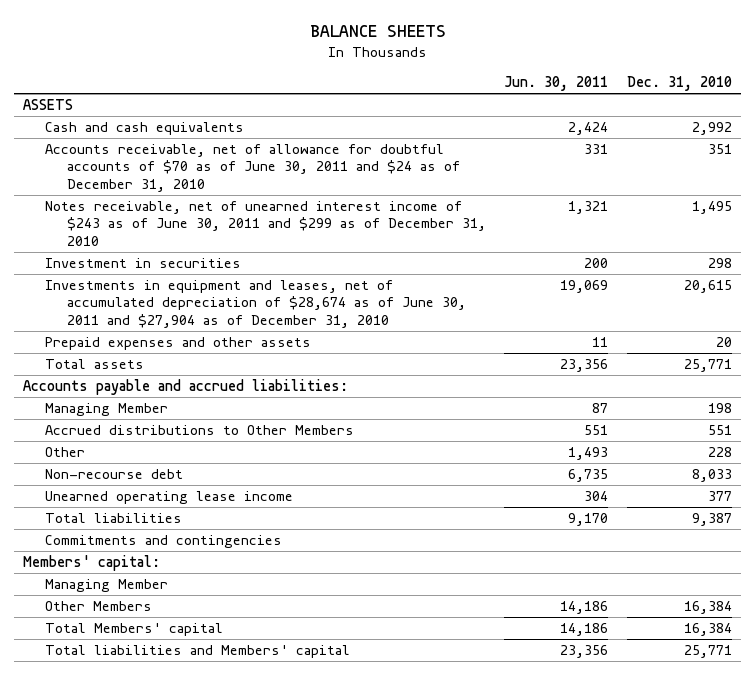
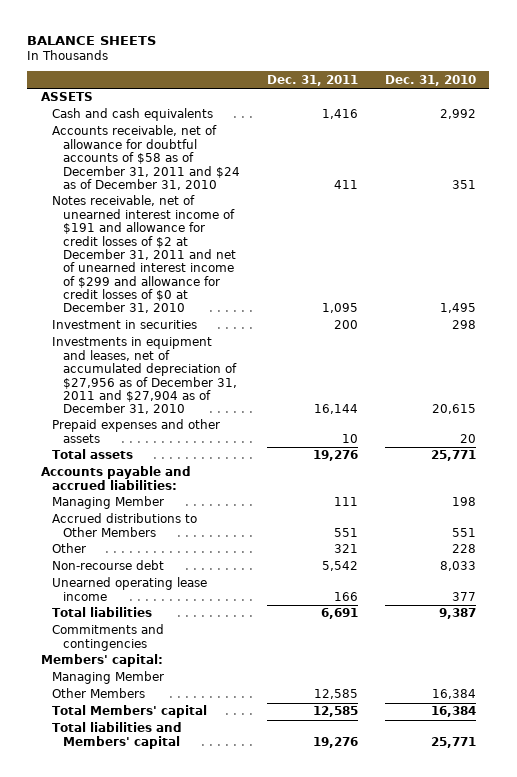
[504,76,609,92] Jun. 30, 2011 -> none
none -> [266,74,358,86] Dec. 31, 2011
[45,143,460,192] Accounts receivable, net of allowance for doubtful accounts of $70 as of June 30, 2011 and $24 as of December 31, 2010 -> [51,125,240,190] Accounts receivable, net of allowance for doubtful accounts of $58 as of December 31, 2011 and $24 as of December 31, 2010
[45,200,486,246] Notes receivable, net of unearned interest income of $243 as of June 30, 2011 and $299 as of December 31, 2010 -> [51,195,236,314] Notes receivable, net of unearned interest income of $191 and allowance for credit losses of $2 at December 31, 2011 and net of unearned interest income of $299 and allowance for credit losses of $0 at December 31, 2010
[45,279,466,328] Investments in equipment and leases, net of accumulated depreciation of $28,674 as of June 30, 2011 and $27,904 as of December 31, 2010 -> [51,337,237,415] Investments in equipment and leases, net of accumulated depreciation of $27,956 as of December 31, 2011 and $27,904 as of December 31, 2010

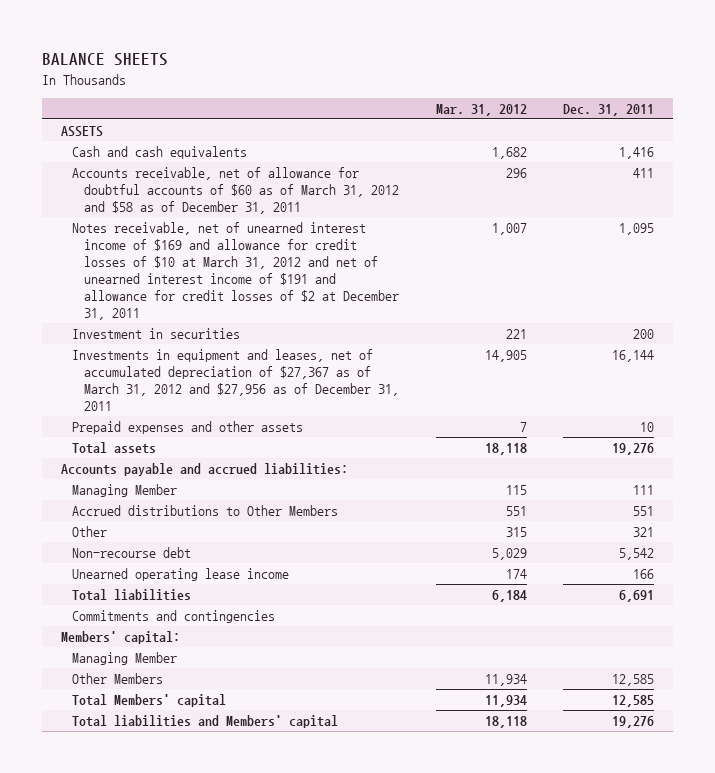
[384,74,476,86] Dec. 31, 2010 -> none
none -> [435,103,527,116] Mar. 31, 2012
[51,125,240,190] Accounts receivable, net of allowance for doubtful accounts of $58 as of December 31, 2011 and $24 as of December 31, 2010 -> [72,166,400,215] Accounts receivable, net of allowance for doubtful accounts of $60 as of March 31, 2012 and $58 as of December 31, 2011
[51,195,236,314] Notes receivable, net of unearned interest income of $191 and allowance for credit losses of $2 at December 31, 2011 and net of unearned interest income of $299 and allowance for credit losses of $0 at December 31, 2010 -> [72,221,400,321] Notes receivable, net of unearned interest income of $169 and allowance for credit losses of $10 at March 31, 2012 and net of unearned interest income of $191 and allowance for credit losses of $2 at December 31, 2011
[51,337,237,415] Investments in equipment and leases, net of accumulated depreciation of $27,956 as of December 31, 2011 and $27,904 as of December 31, 2010 -> [72,348,400,412] Investments in equipment and leases, net of accumulated depreciation of $27,367 as of March 31, 2012 and $27,956 as of December 31, 2011

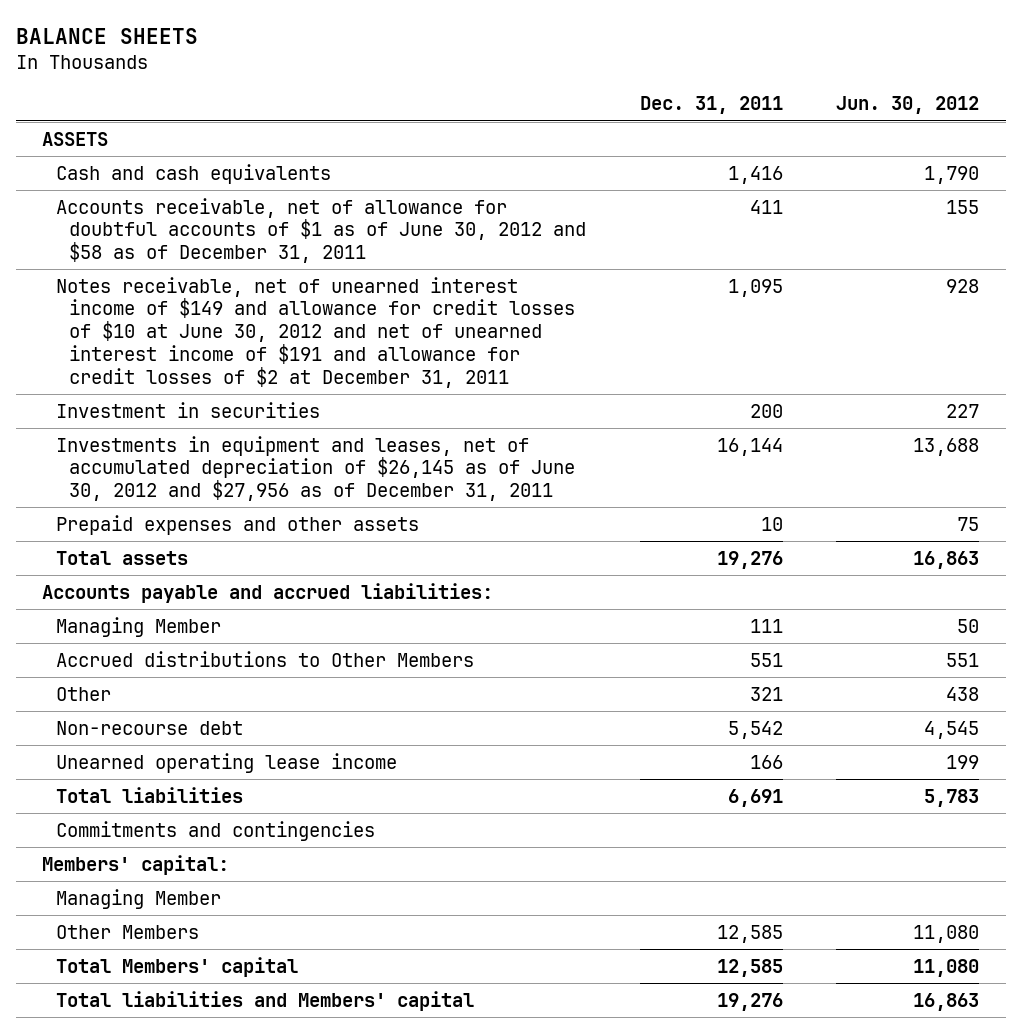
[435,103,527,116] Mar. 31, 2012 -> none
none -> [836,96,980,115] Jun. 30, 2012
[72,166,400,215] Accounts receivable, net of allowance for doubtful accounts of $60 as of March 31, 2012 and $58 as of December 31, 2011 -> [55,197,587,264] Accounts receivable, net of allowance for doubtful accounts of $1 as of June 30, 2012 and $58 as of December 31, 2011
[72,221,400,321] Notes receivable, net of unearned interest income of $169 and allowance for credit losses of $10 at March 31, 2012 and net of unearned interest income of $191 and allowance for credit losses of $2 at December 31, 2011 -> [55,276,576,388] Notes receivable, net of unearned interest income of $149 and allowance for credit losses of $10 at June 30, 2012 and net of unearned interest income of $191 and allowance for credit losses of $2 at December 31, 2011
[72,348,400,412] Investments in equipment and leases, net of accumulated depreciation of $27,367 as of March 31, 2012 and $27,956 as of December 31, 2011 -> [55,435,576,502] Investments in equipment and leases, net of accumulated depreciation of $26,145 as of June 30, 2012 and $27,956 as of December 31, 2011

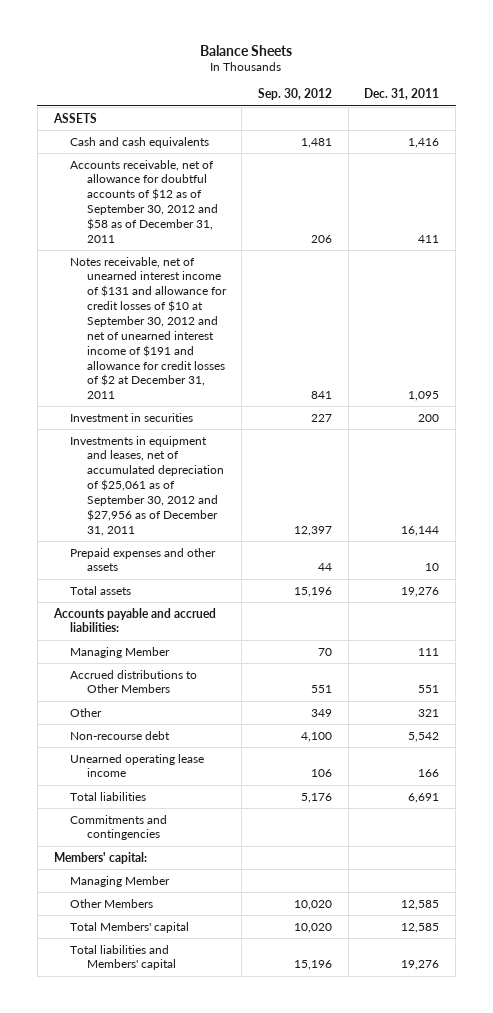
[15,27,198,44] BALANCE SHEETS -> [200,44,293,56] Balance Sheets
[836,96,980,115] Jun. 30, 2012 -> none
none -> [258,88,333,101] Sep. 30, 2012
[55,197,587,264] Accounts receivable, net of allowance for doubtful accounts of $1 as of June 30, 2012 and $58 as of December 31, 2011 -> [70,159,218,243] Accounts receivable, net of allowance for doubtful accounts of $12 as of September 30, 2012 and $58 as of December 31, 2011
[55,276,576,388] Notes receivable, net of unearned interest income of $149 and allowance for credit losses of $10 at June 30, 2012 and net of unearned interest income of $191 and allowance for credit losses of $2 at December 31, 2011 -> [70,256,227,400] Notes receivable, net of unearned interest income of $131 and allowance for credit losses of $10 at September 30, 2012 and net of unearned interest income of $191 and allowance for credit losses of $2 at December 31, 2011
[55,435,576,502] Investments in equipment and leases, net of accumulated depreciation of $26,145 as of June 30, 2012 and $27,956 as of December 31, 2011 -> [70,435,224,536] Investments in equipment and leases, net of accumulated depreciation of $25,061 as of September 30, 2012 and $27,956 as of December 31, 2011

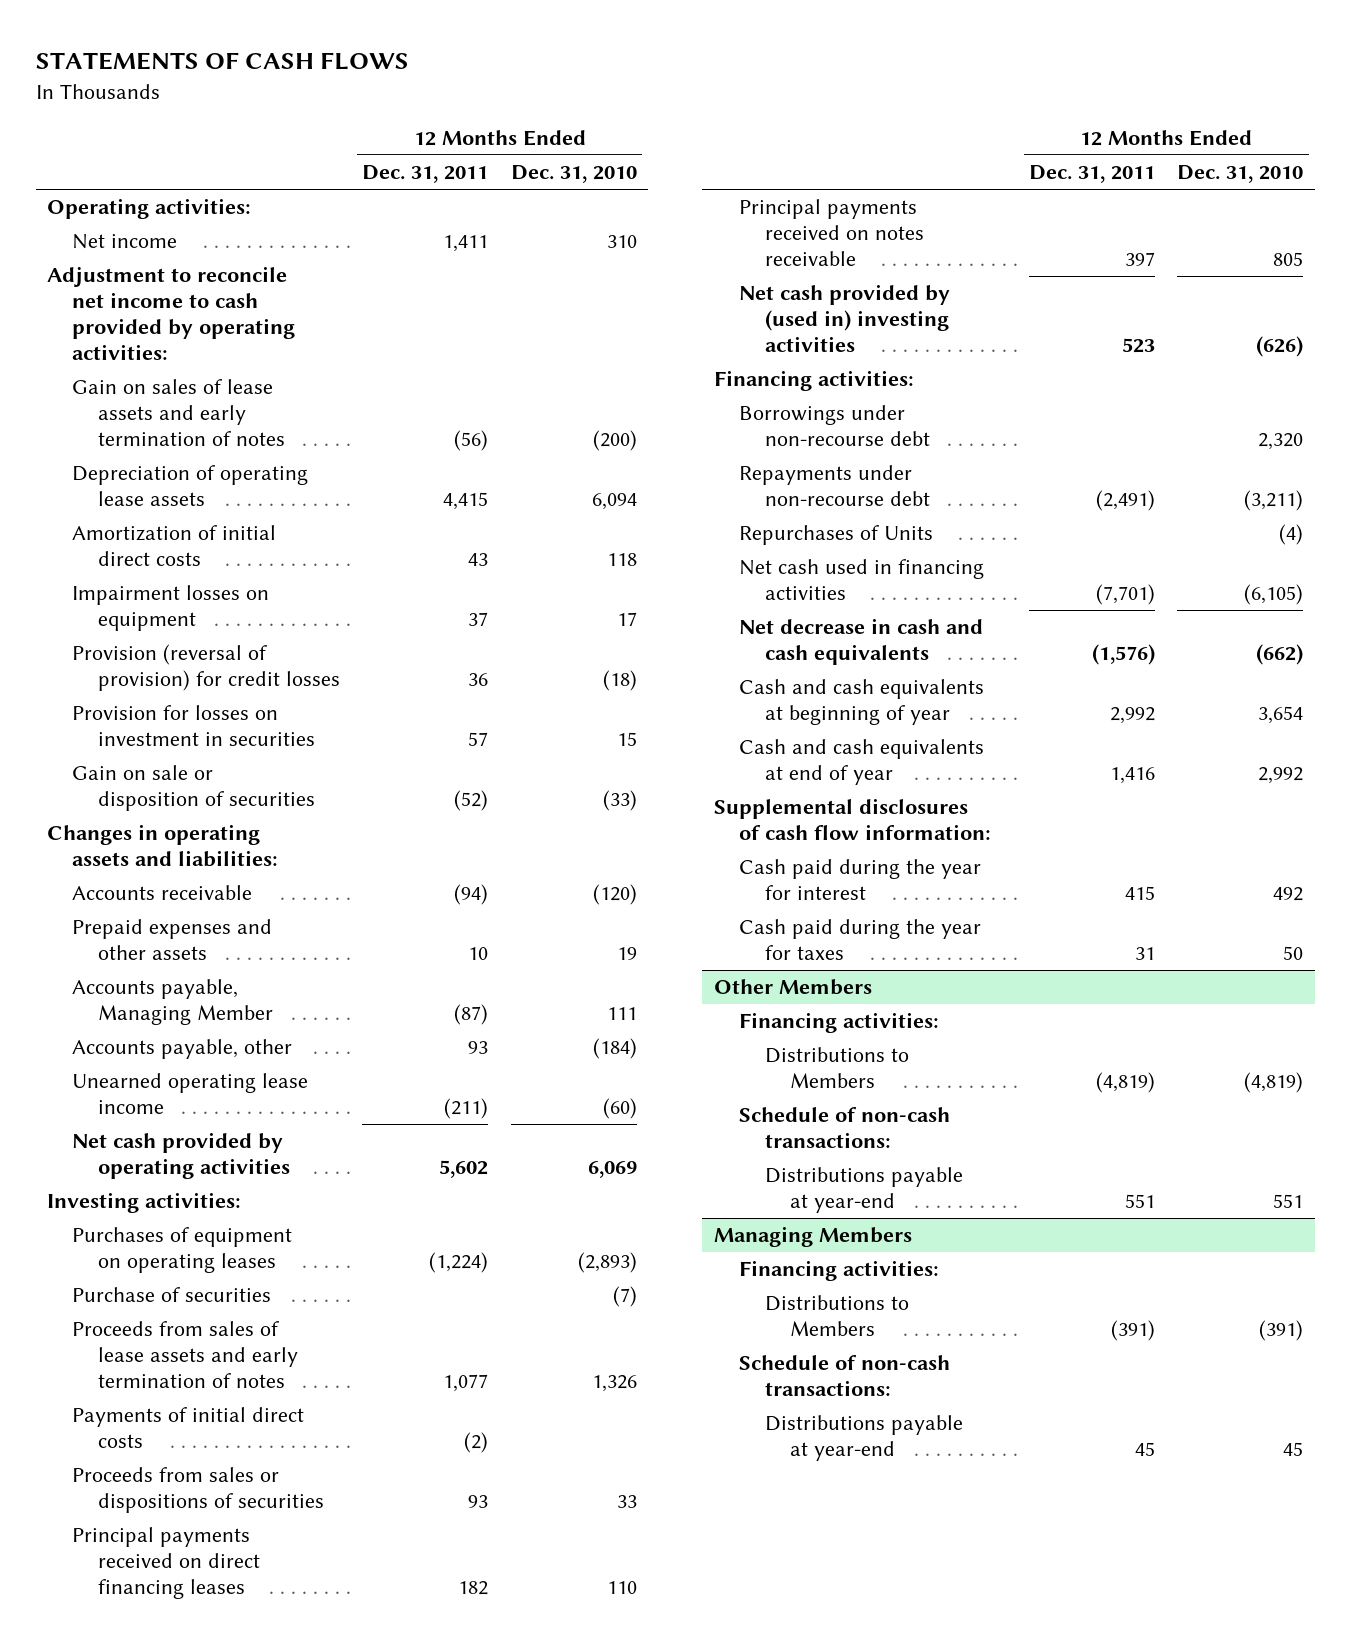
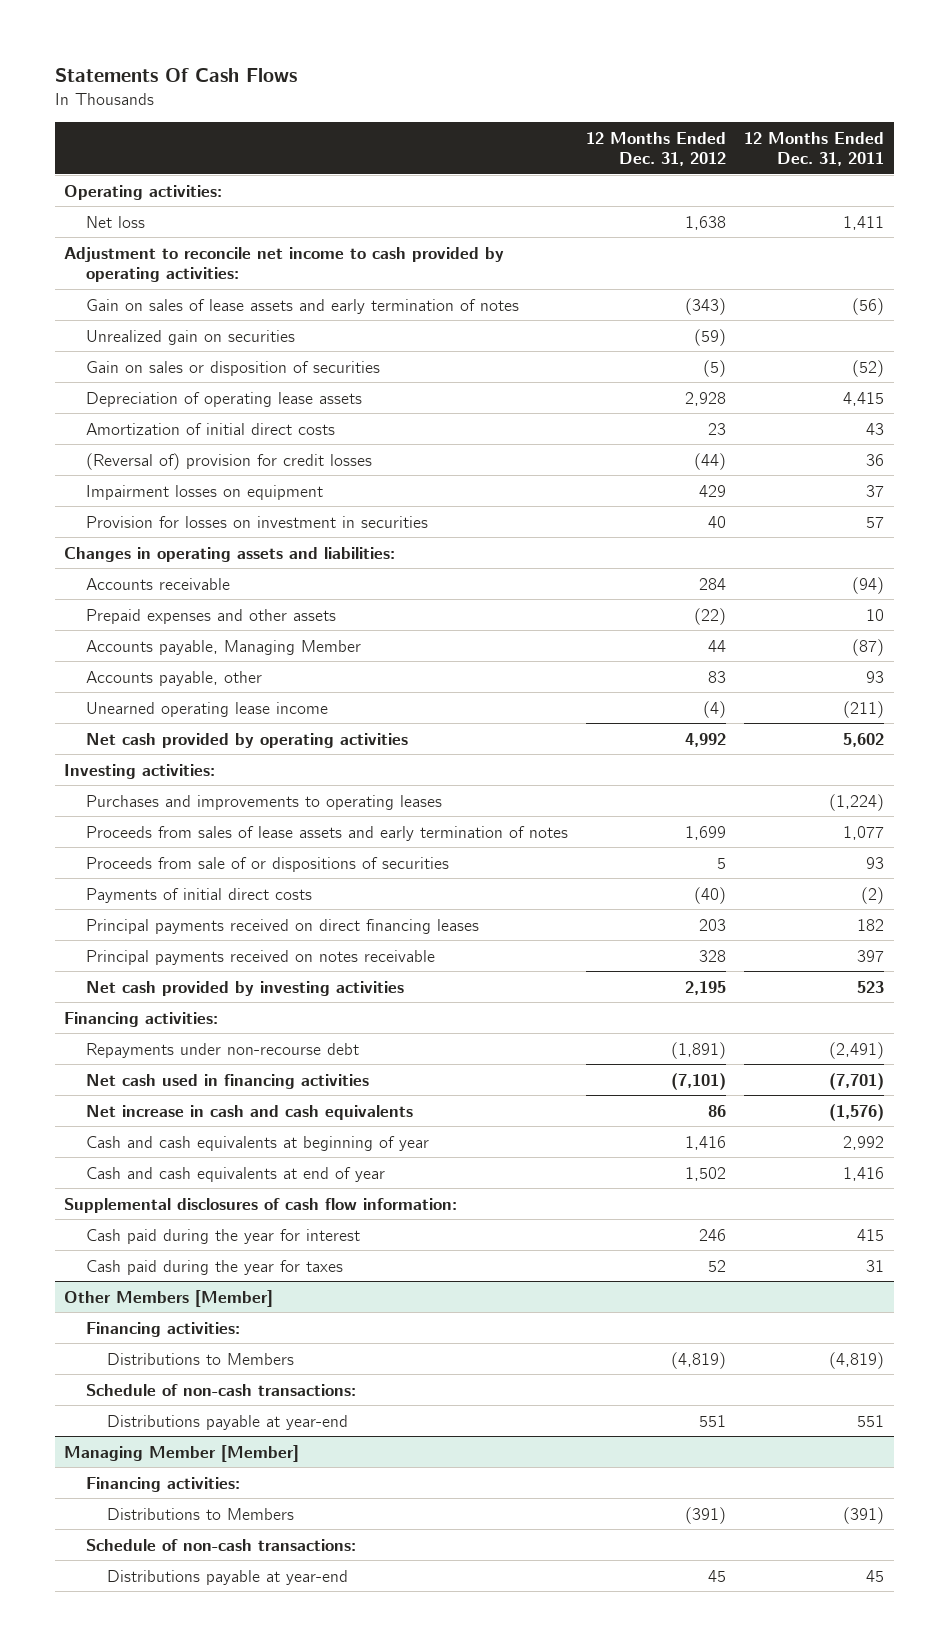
[35,52,409,71] STATEMENTS OF CASH FLOWS -> [55,67,298,82] Statements Of Cash Flows
[510,165,637,184] Dec. 31, 2010 -> none
none -> [586,131,727,167] 12 Months Ended Dec. 31, 2012
[72,234,178,250] Net income -> [85,215,145,228] Net loss
none -> [85,329,295,345] Unrealized gain on securities
none -> [85,360,380,376] Gain on sales or disposition of securities
none -> [85,452,372,470] (Reversal of) provision for credit losses
[72,644,341,691] Provision (reversal of provision) for credit losses -> none
[72,765,316,811] Gain on sale or disposition of securities -> none
[72,1287,272,1303] Purchase of securities -> none
[72,1227,293,1273] Purchases of equipment on operating leases -> [85,794,442,810] Purchases and improvements to operating leases
none -> [85,856,449,872] Proceeds from sale of or dispositions of securities
[72,1467,325,1513] Proceeds from sales or dispositions of securities -> none
[739,284,951,352] Net cash provided by (used in) investing activities -> [85,980,404,996] Net cash provided by investing activities
[739,405,930,446] Borrowings under non-recourse debt -> none
[739,525,934,546] Repurchases of Units -> none
[739,618,984,665] Net decrease in cash and cash equivalents -> [85,1104,413,1120] Net increase in cash and cash equivalents
[713,979,872,996] Other Members -> [64,1289,274,1307] Other Members [Member]
[713,1226,912,1248] Managing Members -> [64,1444,300,1462] Managing Member [Member]

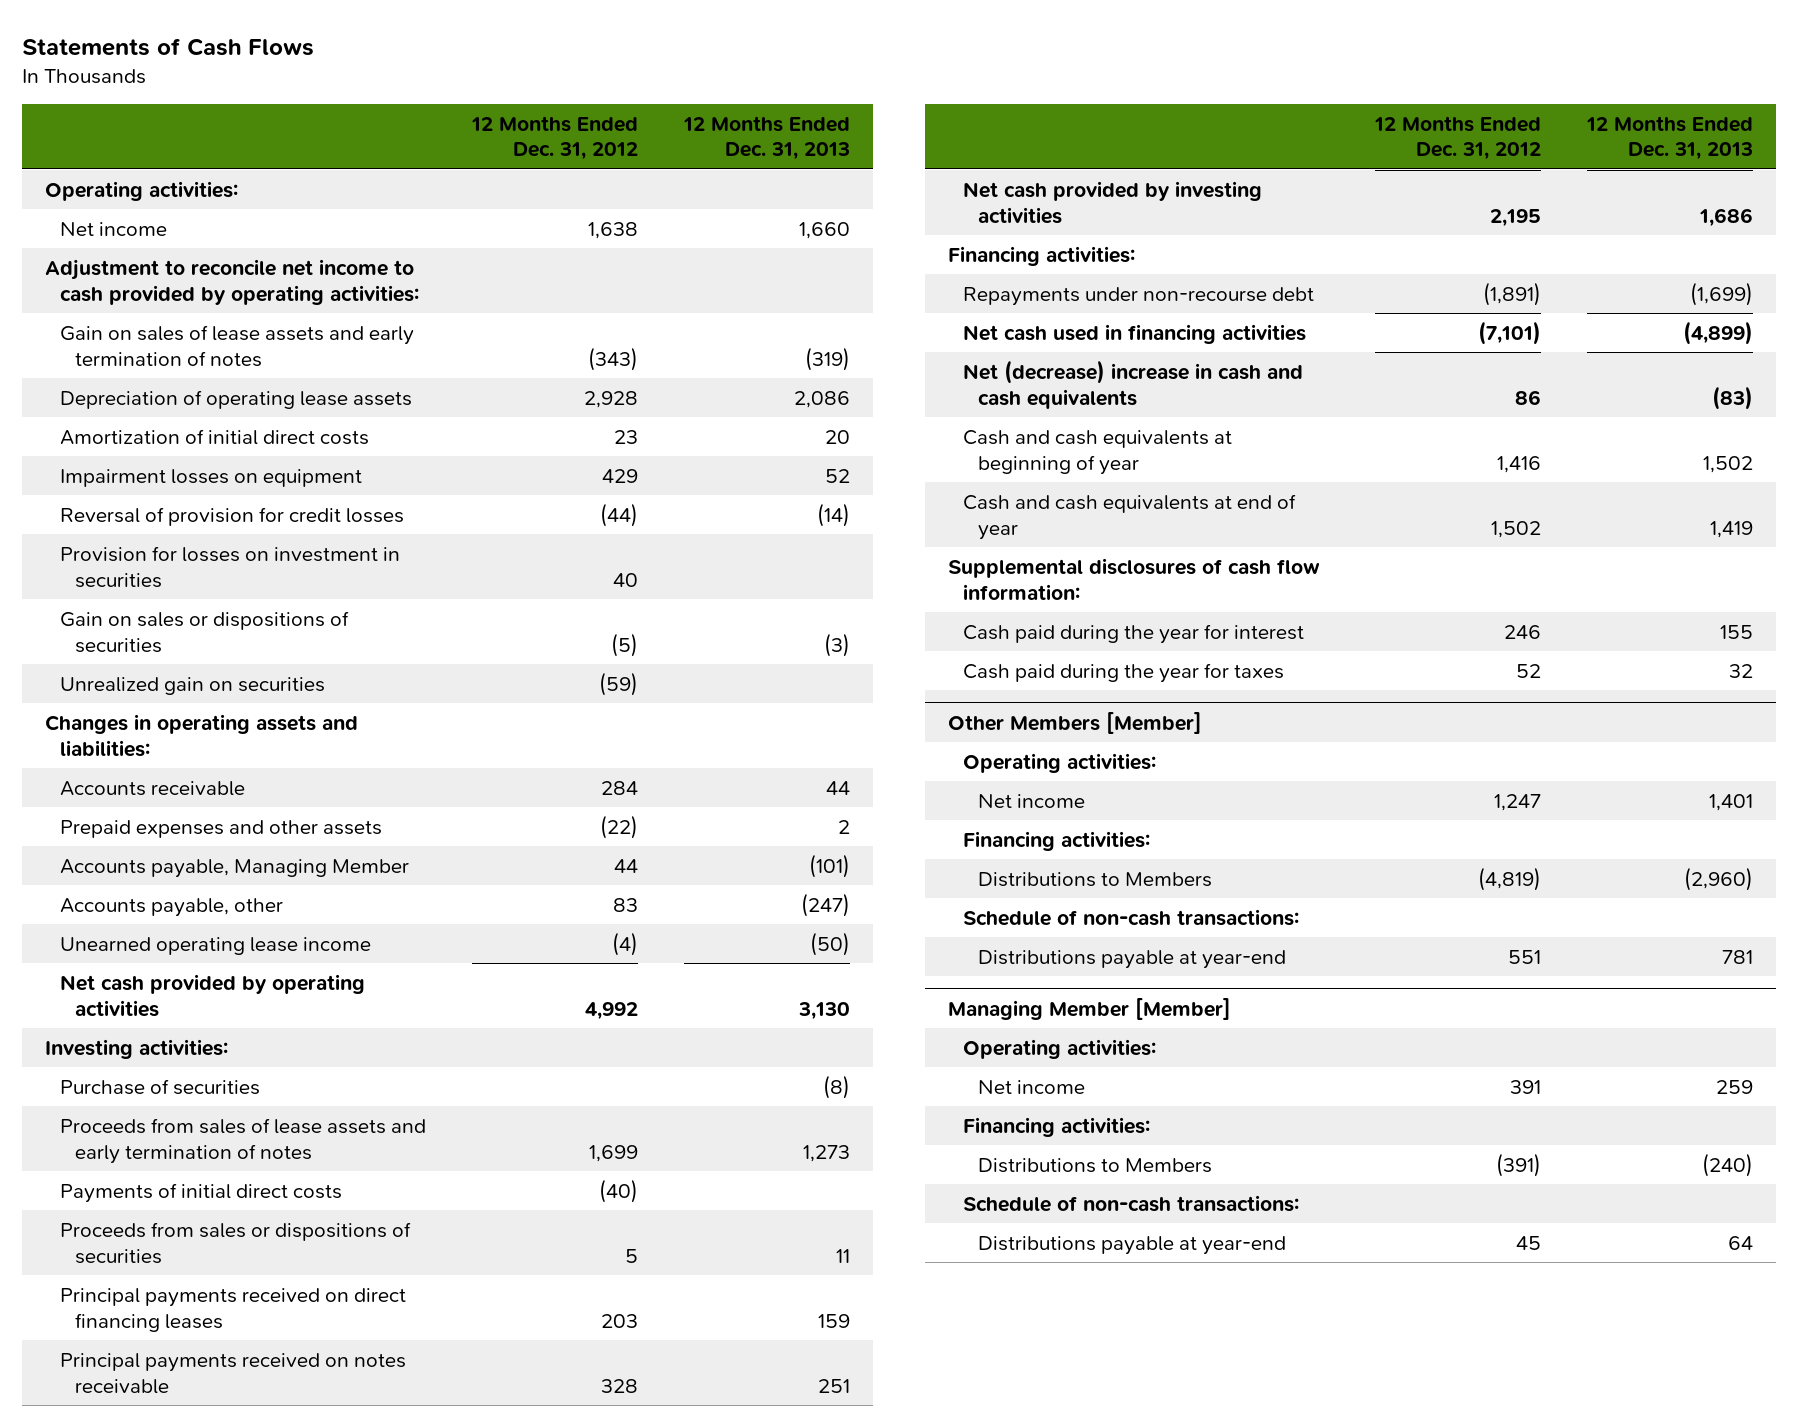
[55,67,298,82] Statements Of Cash Flows -> [22,37,315,56] Statements of Cash Flows
[744,131,885,167] 12 Months Ended Dec. 31, 2011 -> none
none -> [682,115,850,161] 12 Months Ended Dec. 31, 2013
[85,215,145,228] Net loss -> [60,221,168,236] Net income
[85,360,380,376] Gain on sales or disposition of securities -> none
[85,452,372,470] (Reversal of) provision for credit losses -> none
none -> [60,506,405,526] Reversal of provision for credit losses
none -> [60,610,350,653] Gain on sales or dispositions of securities
[85,329,295,345] Unrealized gain on securities -> [60,676,326,695] Unrealized gain on securities
[85,794,442,810] Purchases and improvements to operating leases -> none
none -> [60,1078,261,1095] Purchase of securities
[85,856,449,872] Proceeds from sale of or dispositions of securities -> none
none -> [60,1221,412,1264] Proceeds from sales or dispositions of securities
[85,1104,413,1120] Net increase in cash and cash equivalents -> [963,359,1304,409] Net (decrease) increase in cash and cash equivalents
none -> [963,752,1157,773] Operating activities:
none -> [978,793,1086,808] Net income
none -> [963,1038,1157,1059] Operating activities:
none -> [978,1079,1086,1094] Net income

